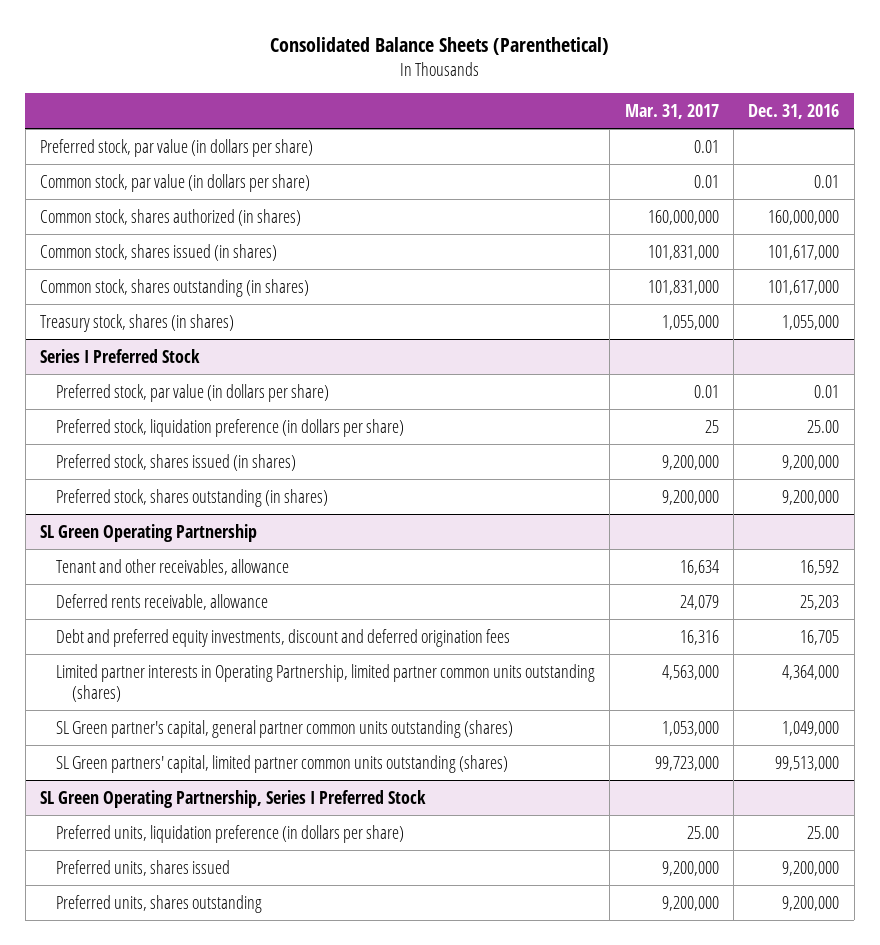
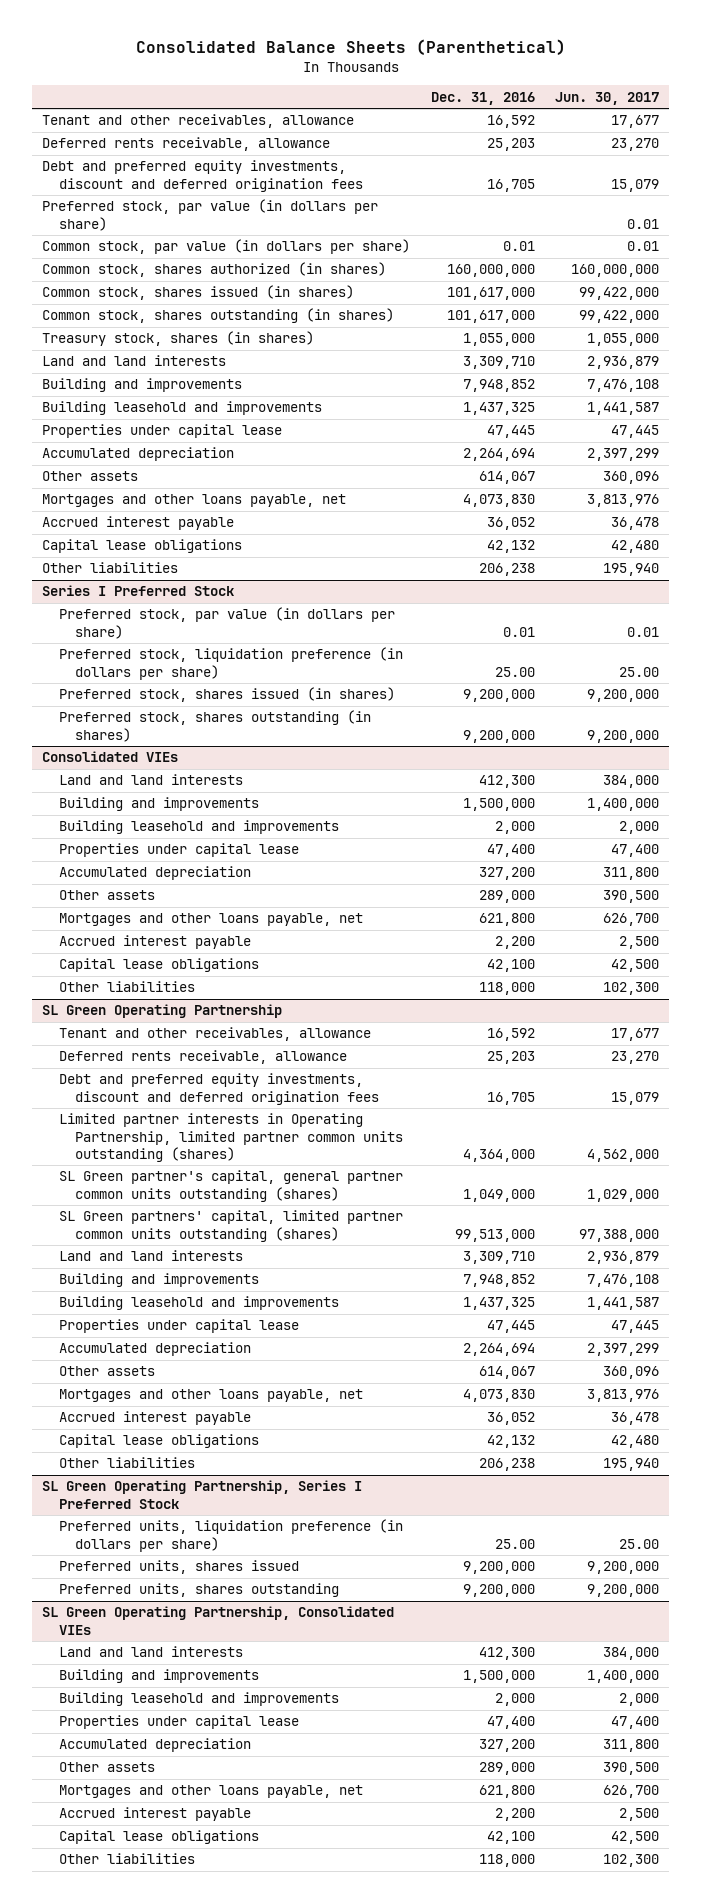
[624,103,719,119] Mar. 31, 2017 -> none
none -> [554,91,659,105] Jun. 30, 2017
none -> [42,114,355,129] Tenant and other receivables, allowance
none -> [42,137,331,152] Deferred rents receivable, allowance
none -> [42,160,363,192] Debt and preferred equity investments, discount and deferred origination fees
none -> [42,355,227,367] Land and land interests
none -> [42,378,243,393] Building and improvements
none -> [42,401,323,416] Building leasehold and improvements
none -> [42,424,283,439] Properties under capital lease
none -> [42,447,235,462] Accumulated depreciation
none -> [42,471,139,482] Other assets
none -> [42,494,347,508] Mortgages and other loans payable, net
none -> [42,516,235,531] Accrued interest payable
none -> [42,539,243,554] Capital lease obligations
none -> [42,562,179,574] Other liabilities
none -> [42,751,179,763] Consolidated VIEs
none -> [58,774,243,786] Land and land interests
none -> [58,797,259,812] Building and improvements
none -> [58,820,339,835] Building leasehold and improvements
none -> [58,843,299,858] Properties under capital lease
none -> [58,866,251,881] Accumulated depreciation
none -> [58,890,155,901] Other assets
none -> [58,913,363,927] Mortgages and other loans payable, net
none -> [58,935,251,950] Accrued interest payable
none -> [58,958,259,973] Capital lease obligations
none -> [58,981,195,993] Other liabilities
none -> [58,1250,243,1262] Land and land interests
none -> [58,1273,259,1288] Building and improvements
none -> [58,1296,339,1311] Building leasehold and improvements
none -> [58,1319,299,1334] Properties under capital lease
none -> [58,1342,251,1357] Accumulated depreciation
none -> [58,1366,155,1377] Other assets
none -> [58,1389,363,1403] Mortgages and other loans payable, net
none -> [58,1411,251,1426] Accrued interest payable
none -> [58,1434,259,1449] Capital lease obligations
none -> [58,1457,195,1469] Other liabilities
none -> [42,1606,395,1635] SL Green Operating Partnership, Consolidated VIEs
none -> [58,1646,243,1658] Land and land interests
none -> [58,1669,259,1684] Building and improvements
none -> [58,1692,339,1707] Building leasehold and improvements
none -> [58,1715,299,1730] Properties under capital lease
none -> [58,1738,251,1753] Accumulated depreciation
none -> [58,1762,155,1773] Other assets
none -> [58,1785,363,1799] Mortgages and other loans payable, net
none -> [58,1807,251,1822] Accrued interest payable
none -> [58,1830,259,1845] Capital lease obligations
none -> [58,1853,195,1865] Other liabilities

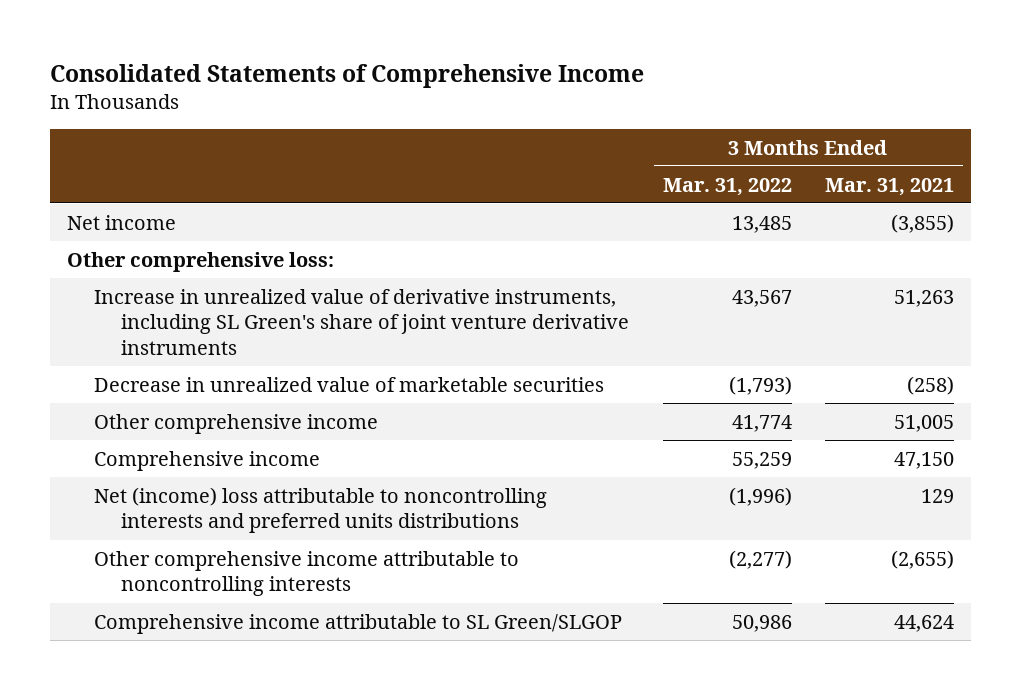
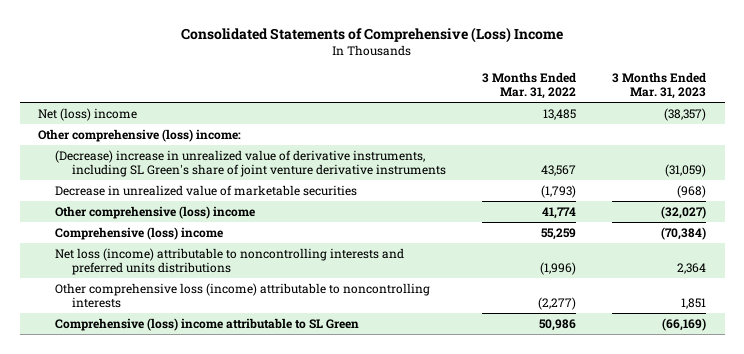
[50,63,645,88] Consolidated Statements of Comprehensive Income -> [181,26,564,43] Consolidated Statements of Comprehensive (Loss) Income
[825,177,955,196] Mar. 31, 2021 -> none
none -> [612,72,707,100] 3 Months Ended Mar. 31, 2023
[67,214,177,230] Net income -> [37,107,137,121] Net (loss) income
[67,251,335,272] Other comprehensive loss: -> [37,128,241,142] Other comprehensive (loss) income:
[94,288,629,356] Increase in unrealized value of derivative instruments, including SL Green's share of joint venture derivative instruments -> [54,149,446,177] (Decrease) increase in unrealized value of derivative instruments, including SL Green's share of joint venture derivative instruments
[94,413,379,434] Other comprehensive income -> [54,205,255,219] Other comprehensive (loss) income
[94,450,321,471] Comprehensive income -> [54,226,223,240] Comprehensive (loss) income
[94,486,548,534] Net (income) loss attributable to noncontrolling interests and preferred units distributions -> [54,247,404,275] Net loss (income) attributable to noncontrolling interests and preferred units distributions
[94,550,520,597] Other comprehensive income attributable to noncontrolling interests -> [54,282,430,308] Other comprehensive loss (income) attributable to noncontrolling interests
[94,613,623,634] Comprehensive income attributable to SL Green/SLGOP -> [54,317,359,331] Comprehensive (loss) income attributable to SL Green

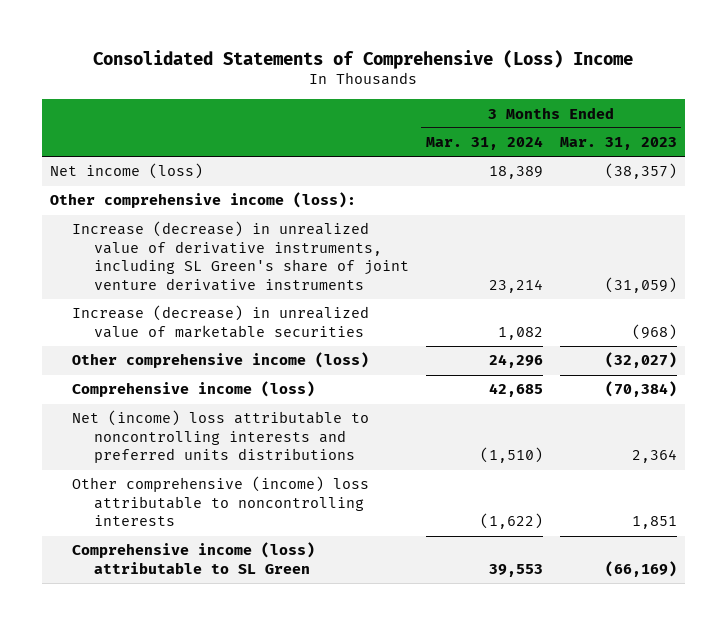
[482,72,577,100] 3 Months Ended Mar. 31, 2022 -> none
none -> [425,136,543,151] Mar. 31, 2024
[37,107,137,121] Net (loss) income -> [50,163,204,180] Net income (loss)
[37,128,241,142] Other comprehensive (loss) income: -> [50,192,357,209] Other comprehensive income (loss):
[54,149,446,177] (Decrease) increase in unrealized value of derivative instruments, including SL Green's share of joint venture derivative instruments -> [72,221,409,291] Increase (decrease) in unrealized value of derivative instruments, including SL Green's share of joint venture derivative instruments
[54,184,357,196] Decrease in unrealized value of marketable securities -> [72,305,370,338] Increase (decrease) in unrealized value of marketable securities
[54,205,255,219] Other comprehensive (loss) income -> [72,352,370,369] Other comprehensive income (loss)
[54,226,223,240] Comprehensive (loss) income -> [72,381,316,398] Comprehensive income (loss)
[54,247,404,275] Net loss (income) attributable to noncontrolling interests and preferred units distributions -> [72,410,370,464] Net (income) loss attributable to noncontrolling interests and preferred units distributions
[54,282,430,308] Other comprehensive loss (income) attributable to noncontrolling interests -> [72,476,370,527] Other comprehensive (income) loss attributable to noncontrolling interests
[54,317,359,331] Comprehensive (loss) income attributable to SL Green -> [72,542,316,574] Comprehensive income (loss) attributable to SL Green

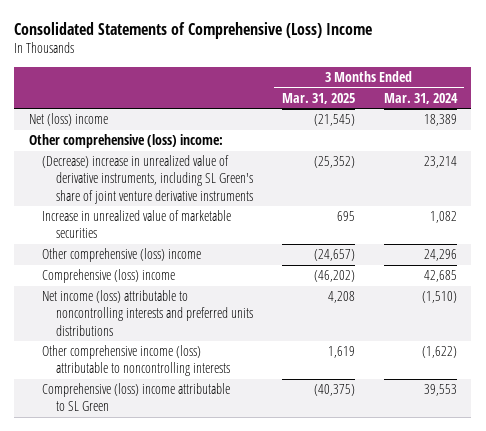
[559,137,677,151] Mar. 31, 2023 -> none
none -> [281,92,355,104] Mar. 31, 2025
[50,163,204,180] Net income (loss) -> [28,113,108,127] Net (loss) income
[50,192,357,209] Other comprehensive income (loss): -> [28,134,223,149] Other comprehensive (loss) income:
[72,221,409,291] Increase (decrease) in unrealized value of derivative instruments, including SL Green's share of joint venture derivative instruments -> [42,155,253,204] (Decrease) increase in unrealized value of derivative instruments, including SL Green's share of joint venture derivative instruments
[72,305,370,338] Increase (decrease) in unrealized value of marketable securities -> [42,210,232,239] Increase in unrealized value of marketable securities
[72,352,370,369] Other comprehensive income (loss) -> [42,248,202,263] Other comprehensive (loss) income
[72,381,316,398] Comprehensive income (loss) -> [42,269,176,284] Comprehensive (loss) income
[72,410,370,464] Net (income) loss attributable to noncontrolling interests and preferred units distributions -> [42,290,253,336] Net income (loss) attributable to noncontrolling interests and preferred units distributions
[72,476,370,527] Other comprehensive (income) loss attributable to noncontrolling interests -> [42,345,230,377] Other comprehensive income (loss) attributable to noncontrolling interests
[72,542,316,574] Comprehensive income (loss) attributable to SL Green -> [42,383,231,412] Comprehensive (loss) income attributable to SL Green

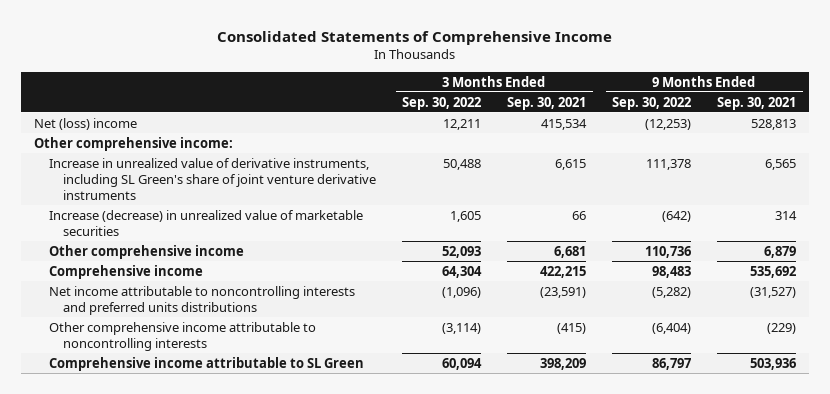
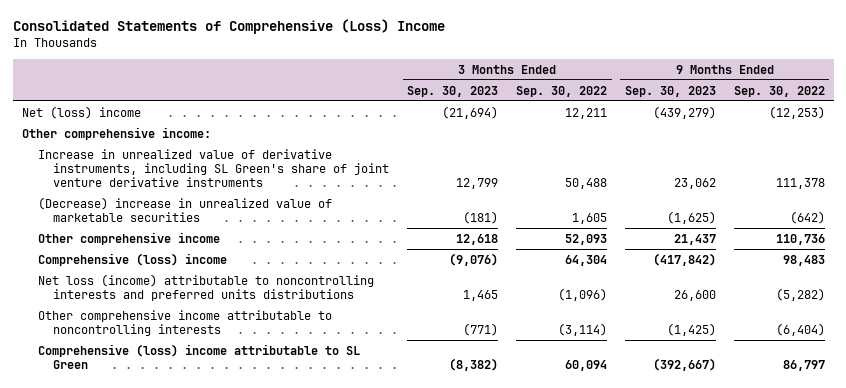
[217,30,613,45] Consolidated Statements of Comprehensive Income -> [12,19,445,35] Consolidated Statements of Comprehensive (Loss) Income
[507,96,587,110] Sep. 30, 2021 -> none
[717,96,797,110] Sep. 30, 2021 -> none
none -> [407,85,499,97] Sep. 30, 2023
none -> [624,85,716,97] Sep. 30, 2023
[48,209,363,236] Increase (decrease) in unrealized value of marketable securities -> [37,196,332,222] (Decrease) increase in unrealized value of marketable securities
[48,264,203,279] Comprehensive income -> [37,252,227,266] Comprehensive (loss) income
[48,285,355,315] Net income attributable to noncontrolling interests and preferred units distributions -> [37,273,374,301] Net loss (income) attributable to noncontrolling interests and preferred units distributions
[48,356,364,371] Comprehensive income attributable to SL Green -> [37,343,360,369] Comprehensive (loss) income attributable to SL Green

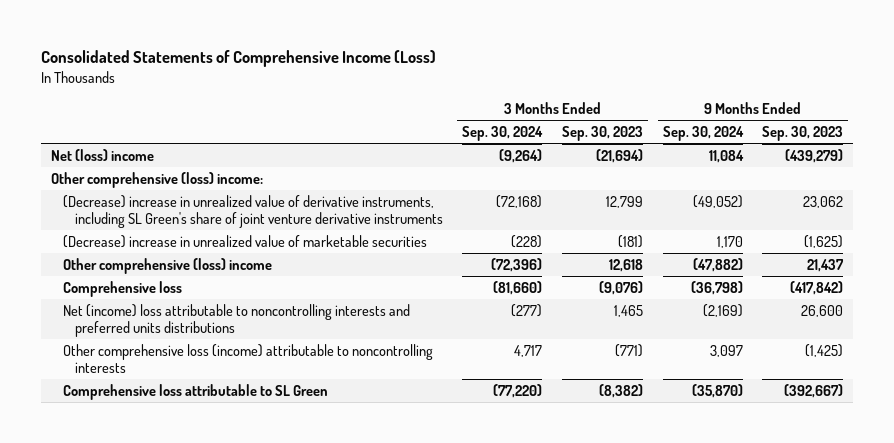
[12,19,445,35] Consolidated Statements of Comprehensive (Loss) Income -> [40,50,436,68] Consolidated Statements of Comprehensive Income (Loss)
[516,85,608,97] Sep. 30, 2022 -> none
[733,85,825,97] Sep. 30, 2022 -> none
none -> [462,126,544,142] Sep. 30, 2024
none -> [662,126,744,142] Sep. 30, 2024
[21,126,211,140] Other comprehensive income: -> [50,171,263,188] Other comprehensive (loss) income:
[37,148,390,187] Increase in unrealized value of derivative instruments, including SL Green's share of joint venture derivative instruments -> [62,194,443,229] (Decrease) increase in unrealized value of derivative instruments, including SL Green's share of joint venture derivative instruments
[37,231,220,245] Other comprehensive income -> [62,257,272,274] Other comprehensive (loss) income
[37,252,227,266] Comprehensive (loss) income -> [62,280,182,297] Comprehensive loss
[37,273,374,301] Net loss (income) attributable to noncontrolling interests and preferred units distributions -> [62,303,410,338] Net (income) loss attributable to noncontrolling interests and preferred units distributions
[37,309,332,336] Other comprehensive income attributable to noncontrolling interests -> [62,343,433,374] Other comprehensive loss (income) attributable to noncontrolling interests
[37,343,360,369] Comprehensive (loss) income attributable to SL Green -> [62,383,328,400] Comprehensive loss attributable to SL Green

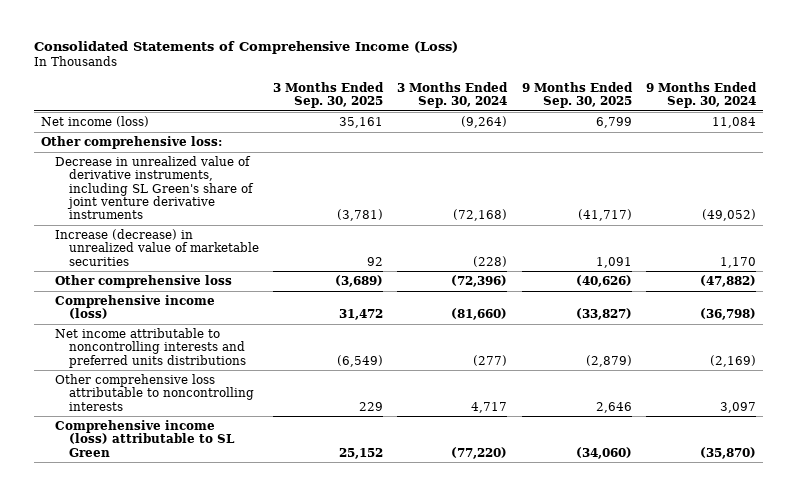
[562,126,644,142] Sep. 30, 2023 -> none
[762,126,844,142] Sep. 30, 2023 -> none
none -> [273,81,385,109] 3 Months Ended Sep. 30, 2025
none -> [521,81,633,109] 9 Months Ended Sep. 30, 2025
[50,148,154,161] Net (loss) income -> [40,116,149,128] Net income (loss)
[50,171,263,188] Other comprehensive (loss) income: -> [40,136,222,150] Other comprehensive loss:
[62,194,443,229] (Decrease) increase in unrealized value of derivative instruments, including SL Green's share of joint venture derivative instruments -> [54,156,254,220] Decrease in unrealized value of derivative instruments, including SL Green's share of joint venture derivative instruments
[62,234,427,248] (Decrease) increase in unrealized value of marketable securities -> [54,229,259,266] Increase (decrease) in unrealized value of marketable securities
[62,257,272,274] Other comprehensive (loss) income -> [54,275,232,289] Other comprehensive loss
[62,280,182,297] Comprehensive loss -> [54,295,215,320] Comprehensive income (loss)
[62,303,410,338] Net (income) loss attributable to noncontrolling interests and preferred units distributions -> [54,328,246,368] Net income attributable to noncontrolling interests and preferred units distributions
[62,343,433,374] Other comprehensive loss (income) attributable to noncontrolling interests -> [54,374,254,411] Other comprehensive loss attributable to noncontrolling interests
[62,383,328,400] Comprehensive loss attributable to SL Green -> [54,420,235,457] Comprehensive income (loss) attributable to SL Green

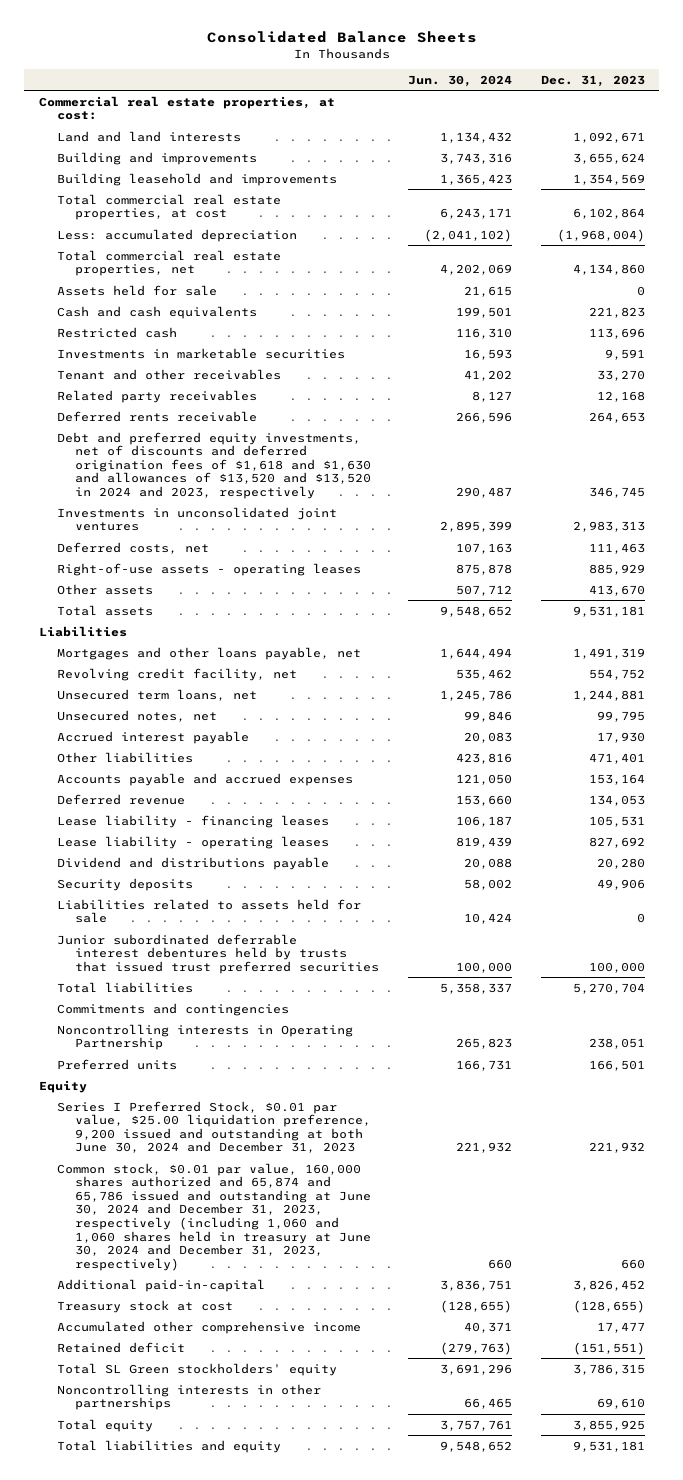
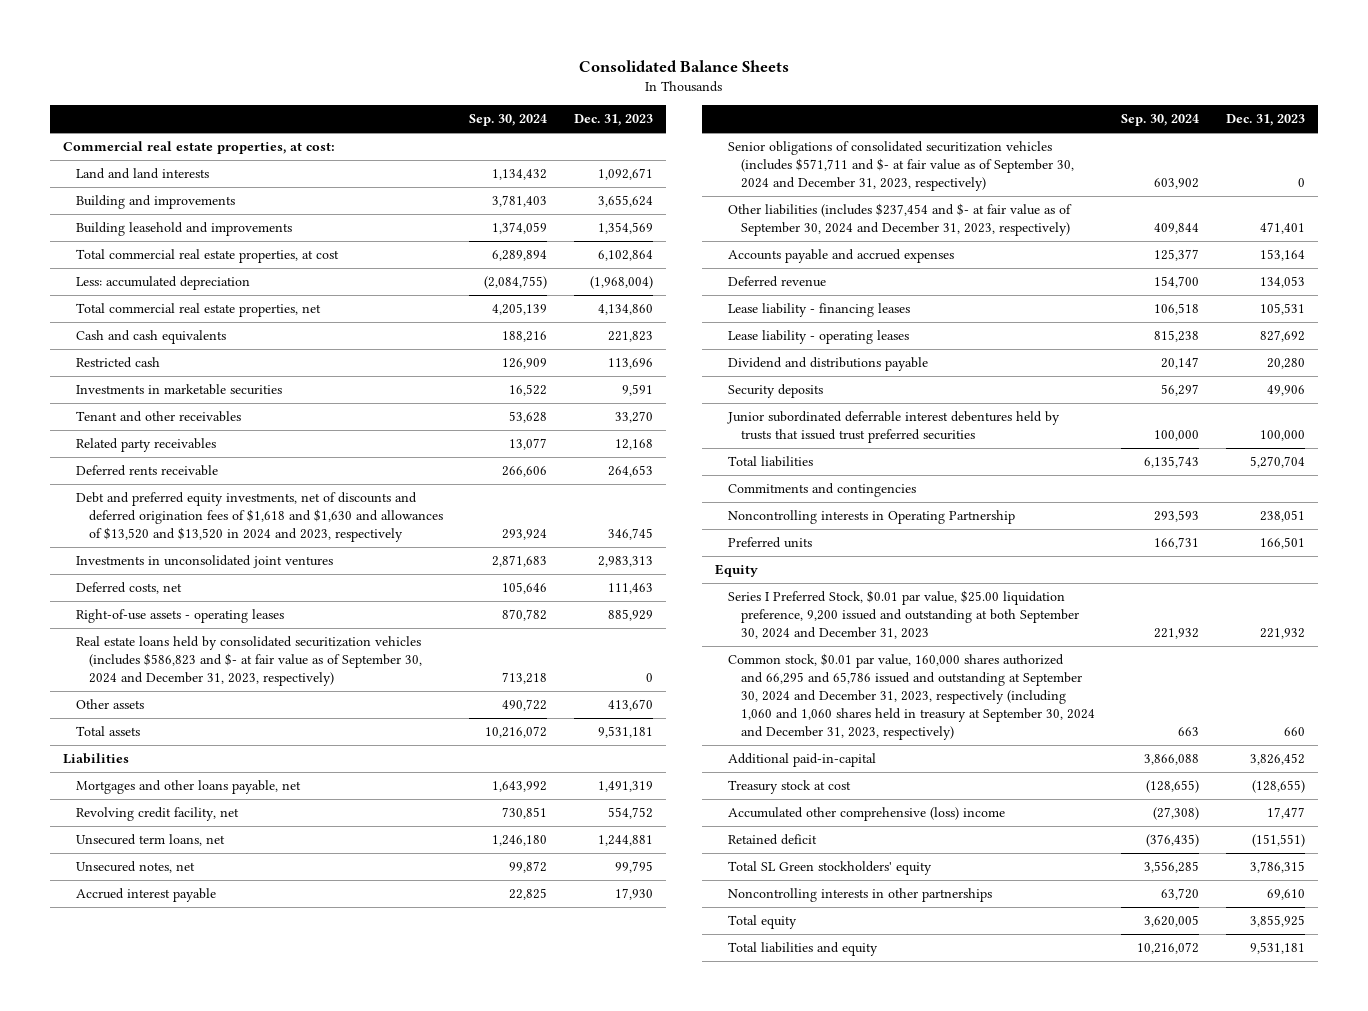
[407,75,512,88] Jun. 30, 2024 -> none
none -> [469,114,548,127] Sep. 30, 2024
[56,284,217,296] Assets held for sale -> none
none -> [75,636,422,687] Real estate loans held by consolidated securitization vehicles (includes $586,823 and $- at fair value as of September 30, 2024 and December 31, 2023, respectively)
none -> [727,141,1074,192] Senior obligations of consolidated securitization vehicles (includes $571,711 and $- at fair value as of September 30, 2024 and December 31, 2023, respectively)
[56,751,193,763] Other liabilities -> [727,203,1072,237] Other liabilities (includes $237,454 and $- at fair value as of September 30, 2024 and December 31, 2023, respectively)
[56,898,361,924] Liabilities related to assets held for sale -> none
[56,1100,371,1154] Series I Preferred Stock, $0.01 par value, $25.00 liquidation preference, 9,200 issued and outstanding at both June 30, 2024 and December 31, 2023 -> [727,590,1079,640] Series I Preferred Stock, $0.01 par value, $25.00 liquidation preference, 9,200 issued and outstanding at both September 30, 2024 and December 31, 2023
[56,1162,371,1271] Common stock, $0.01 par value, 160,000 shares authorized and 65,874 and 65,786 issued and outstanding at June 30, 2024 and December 31, 2023, respectively (including 1,060 and 1,060 shares held in treasury at June 30, 2024 and December 31, 2023, respectively) -> [727,653,1095,741] Common stock, $0.01 par value, 160,000 shares authorized and 66,295 and 65,786 issued and outstanding at September 30, 2024 and December 31, 2023, respectively (including 1,060 and 1,060 shares held in treasury at September 30, 2024 and December 31, 2023, respectively)
[56,1320,361,1334] Accumulated other comprehensive income -> [727,807,1005,822] Accumulated other comprehensive (loss) income

